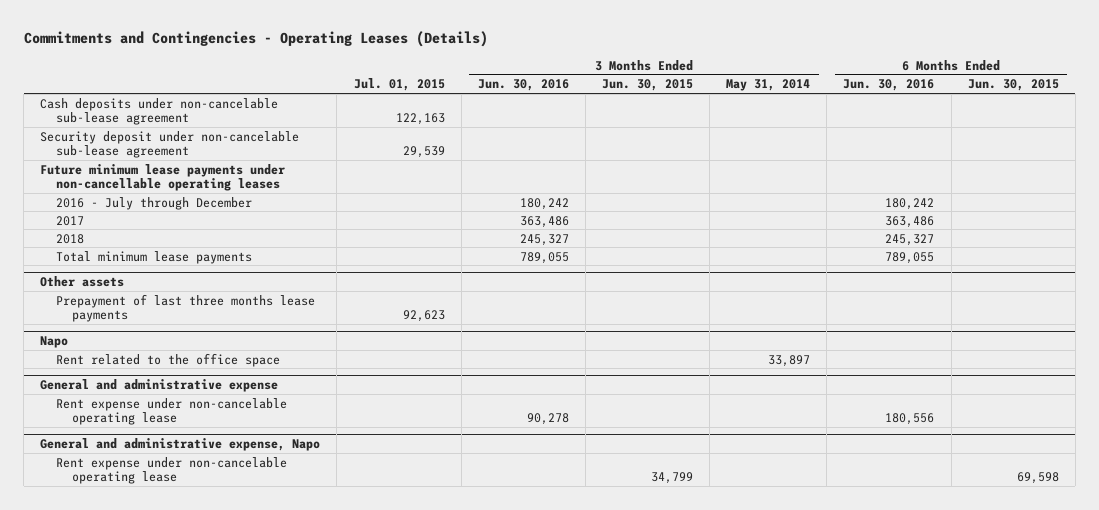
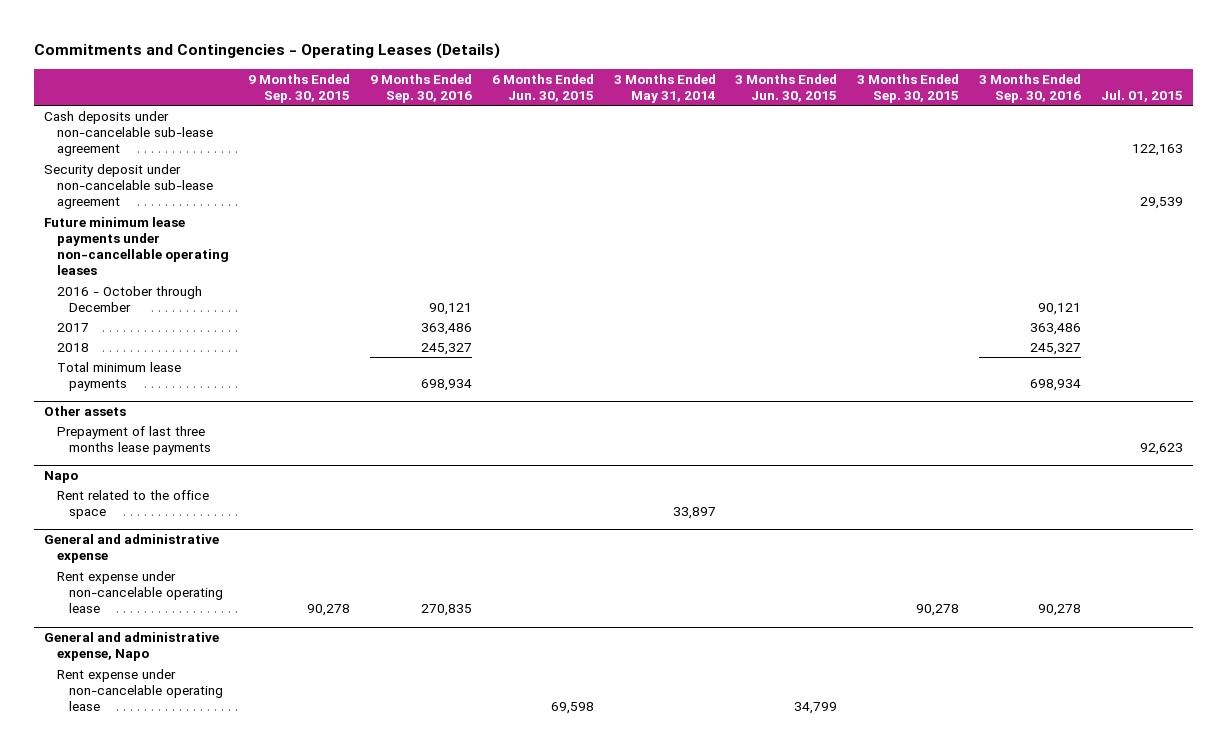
[477,79,569,92] Jun. 30, 2016 -> none
[843,79,935,92] Jun. 30, 2016 -> none
none -> [248,73,351,103] 9 Months Ended Sep. 30, 2015
none -> [370,73,473,103] 9 Months Ended Sep. 30, 2016
none -> [857,73,960,103] 3 Months Ended Sep. 30, 2015
none -> [978,73,1081,103] 3 Months Ended Sep. 30, 2016
[55,196,252,210] 2016 - July through December -> [56,285,202,313] 2016 - October through December

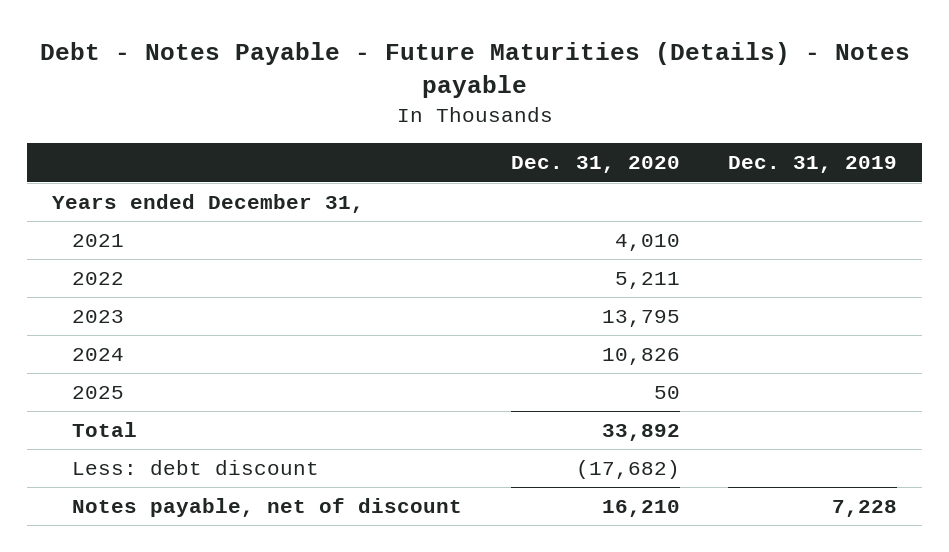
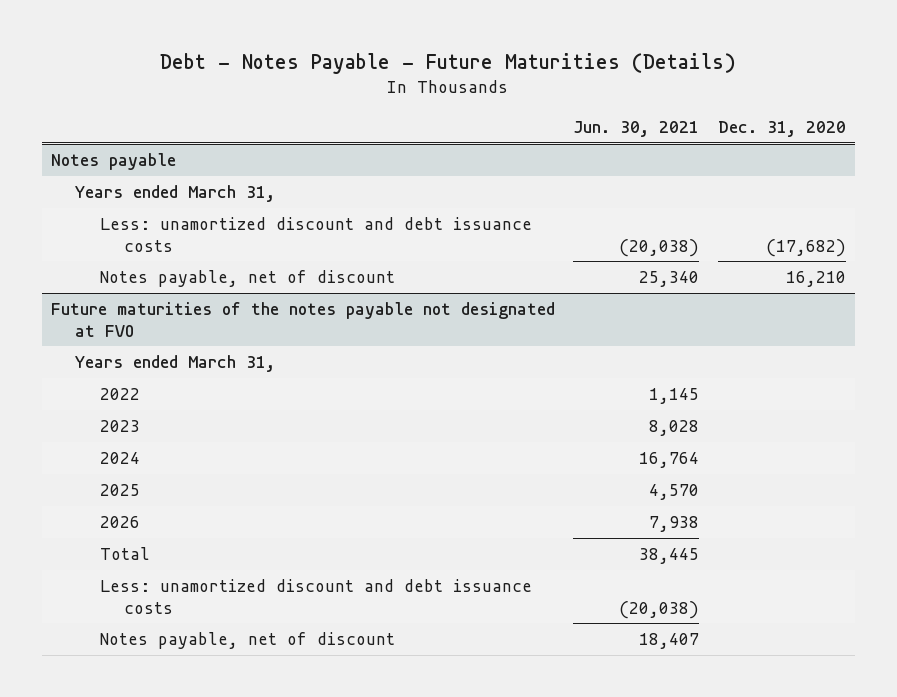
[39,42,910,99] Debt - Notes Payable - Future Maturities (Details) - Notes payable -> [160,53,737,75] Debt - Notes Payable - Future Maturities (Details)
[728,156,898,174] Dec. 31, 2019 -> none
none -> [573,121,700,138] Jun. 30, 2021
[71,234,124,248] 2021 -> none
[71,272,124,286] 2022 -> none
[71,310,124,324] 2023 -> none
[71,348,124,362] 2024 -> none
[71,386,124,400] 2025 -> none
[71,422,137,438] Total -> none
none -> [51,152,177,170] Notes payable
[51,194,364,214] Years ended December 31, -> [75,184,276,202] Years ended March 31,
[71,460,319,476] Less: debt discount -> [99,216,532,252] Less: unamortized discount and debt issuance costs
none -> [51,301,556,337] Future maturities of the notes payable not designated at FVO
none -> [75,354,276,372] Years ended March 31,
none -> [99,387,140,400] 2022
none -> [99,419,140,432] 2023
none -> [99,451,140,464] 2024
none -> [99,483,140,496] 2025
none -> [99,515,140,528] 2026
none -> [99,546,150,560] Total
none -> [99,578,532,614] Less: unamortized discount and debt issuance costs
none -> [99,631,395,649] Notes payable, net of discount

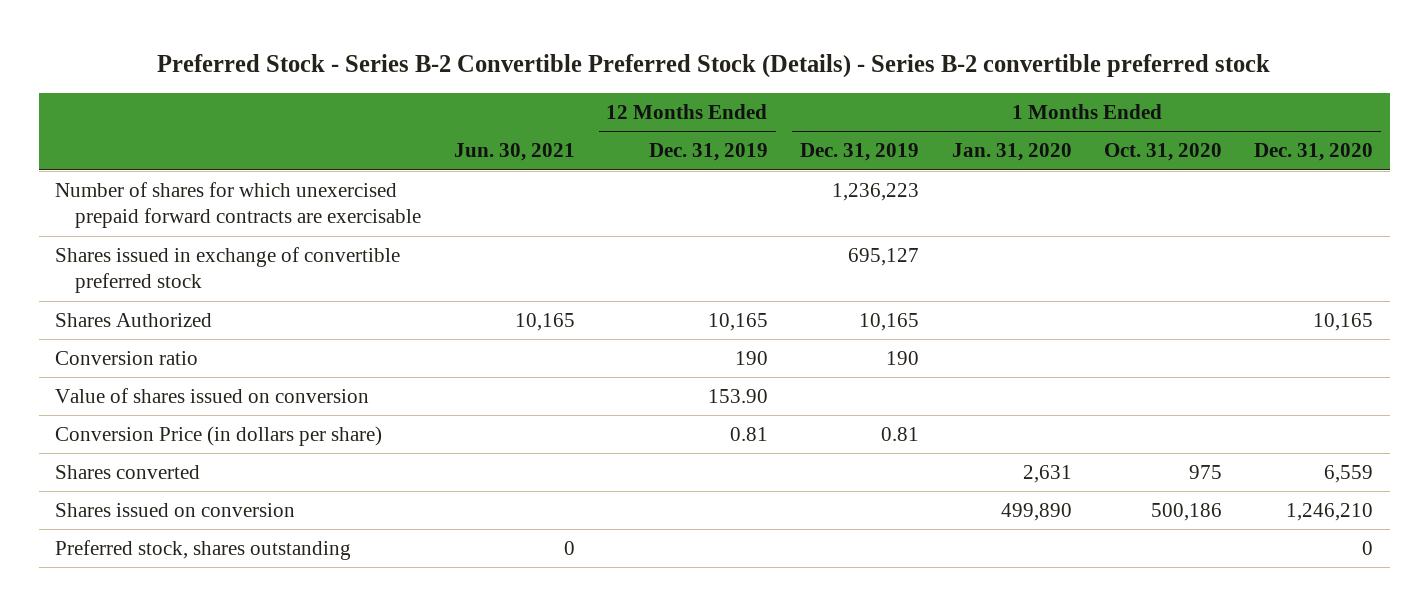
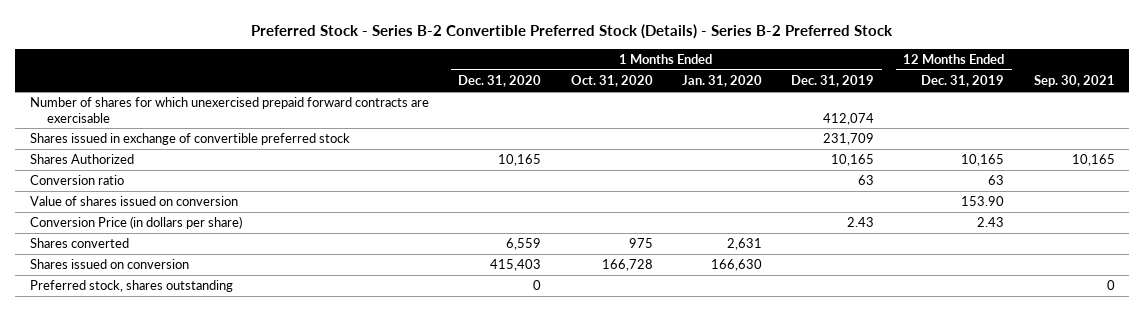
[157,53,1271,78] Preferred Stock - Series B-2 Convertible Preferred Stock (Details) - Series B-2 convertible preferred stock -> [251,23,894,39] Preferred Stock - Series B-2 Convertible Preferred Stock (Details) - Series B-2 Preferred Stock
[453,143,575,162] Jun. 30, 2021 -> none
none -> [1033,75,1115,88] Sep. 30, 2021
[832,183,920,202] 1,236,223 -> [823,112,875,125] 412,074
[848,248,920,267] 695,127 -> [823,133,875,146] 231,709
[734,351,768,366] 190 -> [988,175,1005,186] 63
[886,351,920,366] 190 -> [858,175,875,186] 63
[729,427,768,442] 0.81 -> [977,217,1005,228] 2.43
[881,427,920,442] 0.81 -> [847,217,875,228] 2.43
[1000,503,1072,522] 499,890 -> [710,259,762,272] 166,630
[1151,503,1223,522] 500,186 -> [601,259,653,272] 166,728
[1286,503,1374,522] 1,246,210 -> [490,259,542,272] 415,403

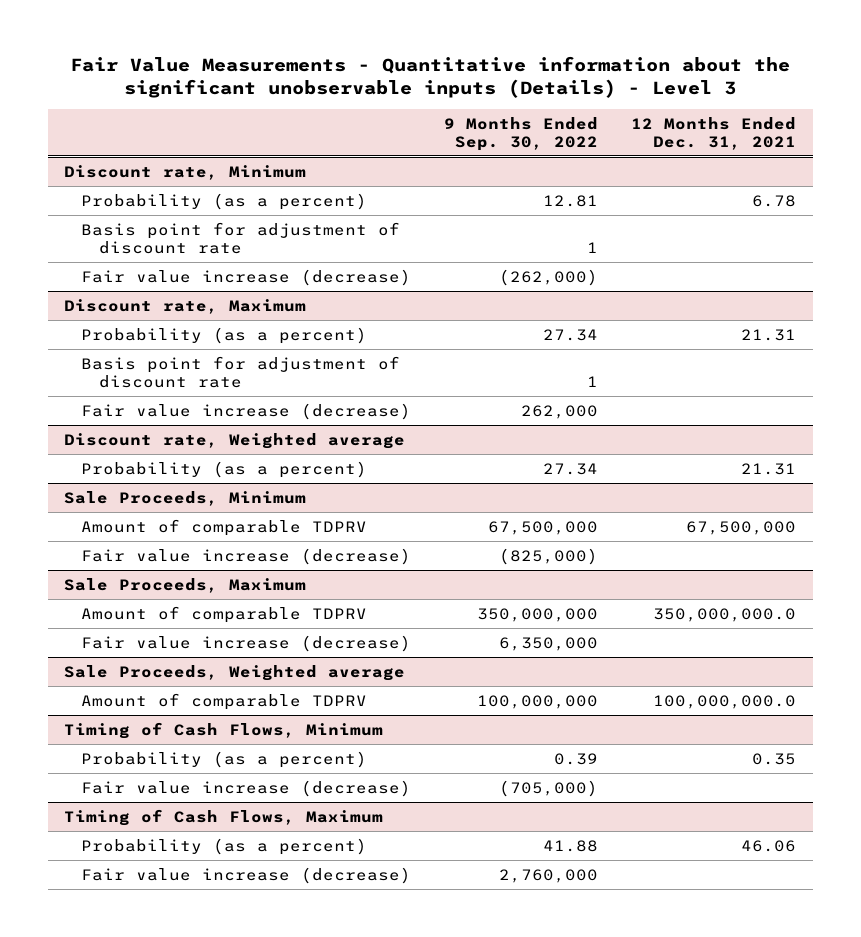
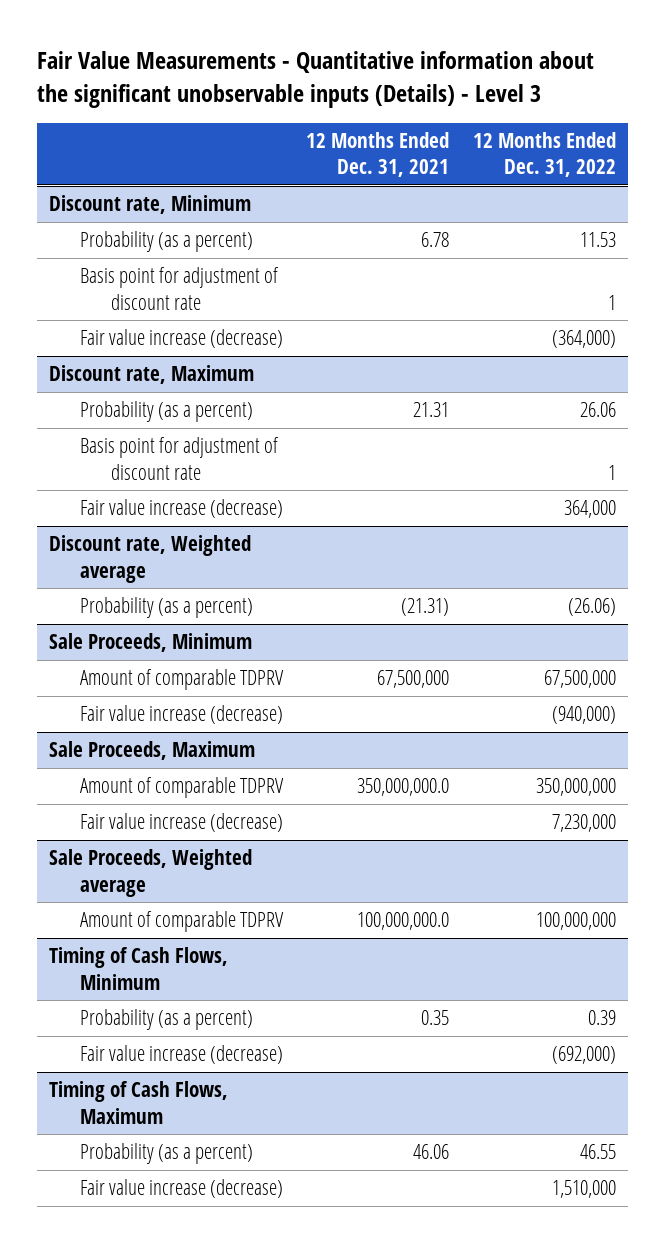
[444,116,599,151] 9 Months Ended Sep. 30, 2022 -> none
none -> [472,132,616,178] 12 Months Ended Dec. 31, 2022
[741,462,797,475] 21.31 -> [401,598,450,617] (21.31)

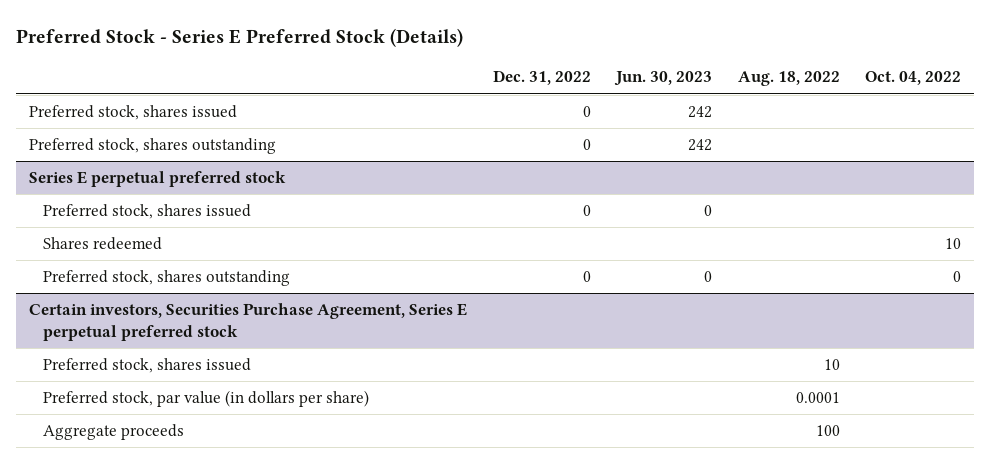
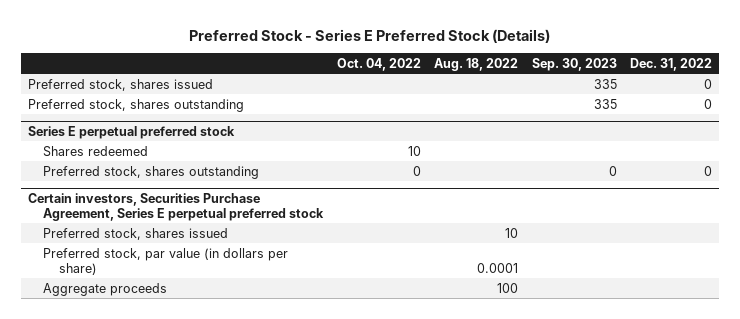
[614,71,713,87] Jun. 30, 2023 -> none
none -> [531,57,617,71] Sep. 30, 2023
[43,204,252,220] Preferred stock, shares issued -> none

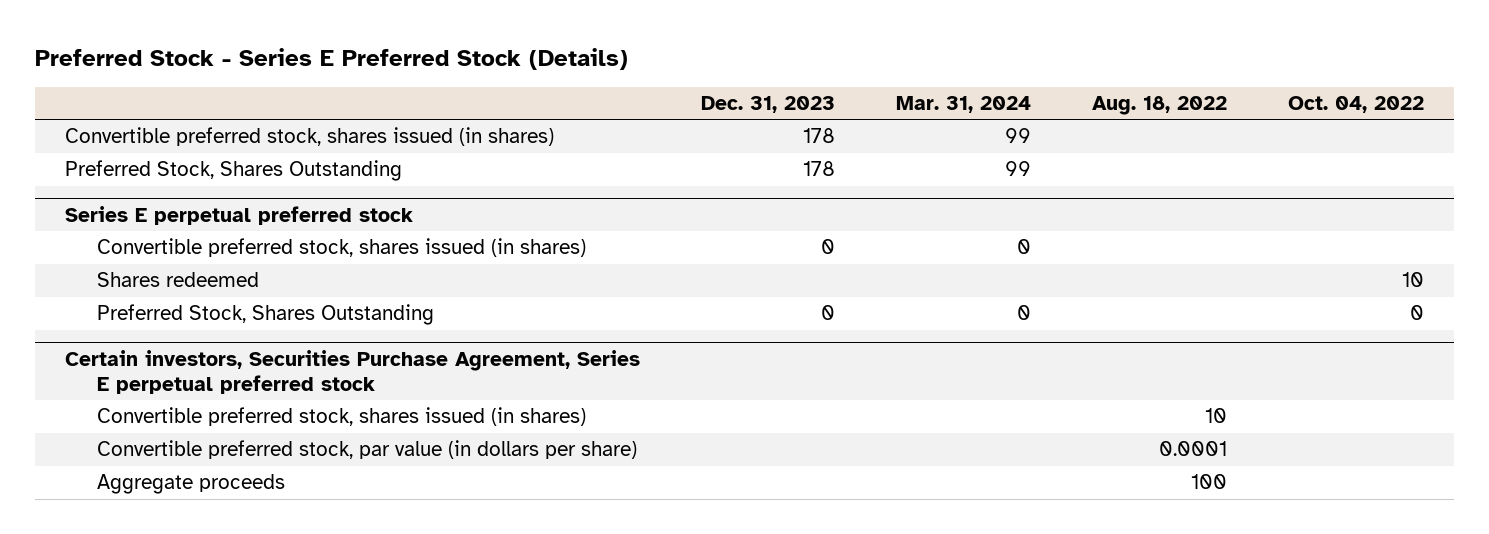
[531,57,617,71] Sep. 30, 2023 -> none
[630,57,713,71] Dec. 31, 2022 -> none
none -> [701,96,836,114] Dec. 31, 2023
none -> [895,96,1031,114] Mar. 31, 2024
[27,78,213,91] Preferred stock, shares issued -> [65,127,555,147] Convertible preferred stock, shares issued (in shares)
[27,98,244,112] Preferred stock, shares outstanding -> [65,160,403,182] Preferred Stock, Shares Outstanding
none -> [97,238,587,258] Convertible preferred stock, shares issued (in shares)
[43,165,260,179] Preferred stock, shares outstanding -> [97,304,435,326] Preferred Stock, Shares Outstanding
[43,227,229,240] Preferred stock, shares issued -> [97,407,587,427] Convertible preferred stock, shares issued (in shares)
[43,247,289,275] Preferred stock, par value (in dollars per share) -> [97,440,638,460] Convertible preferred stock, par value (in dollars per share)

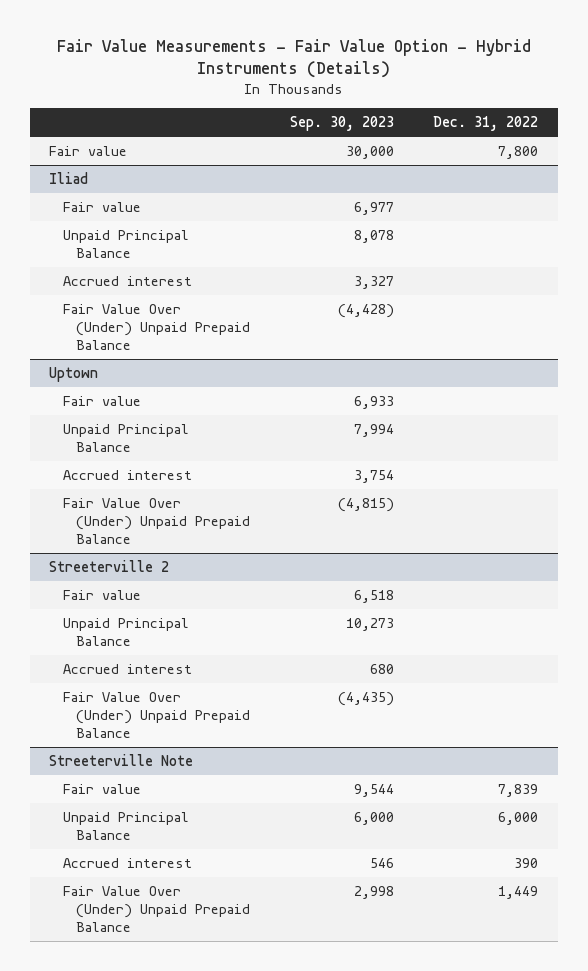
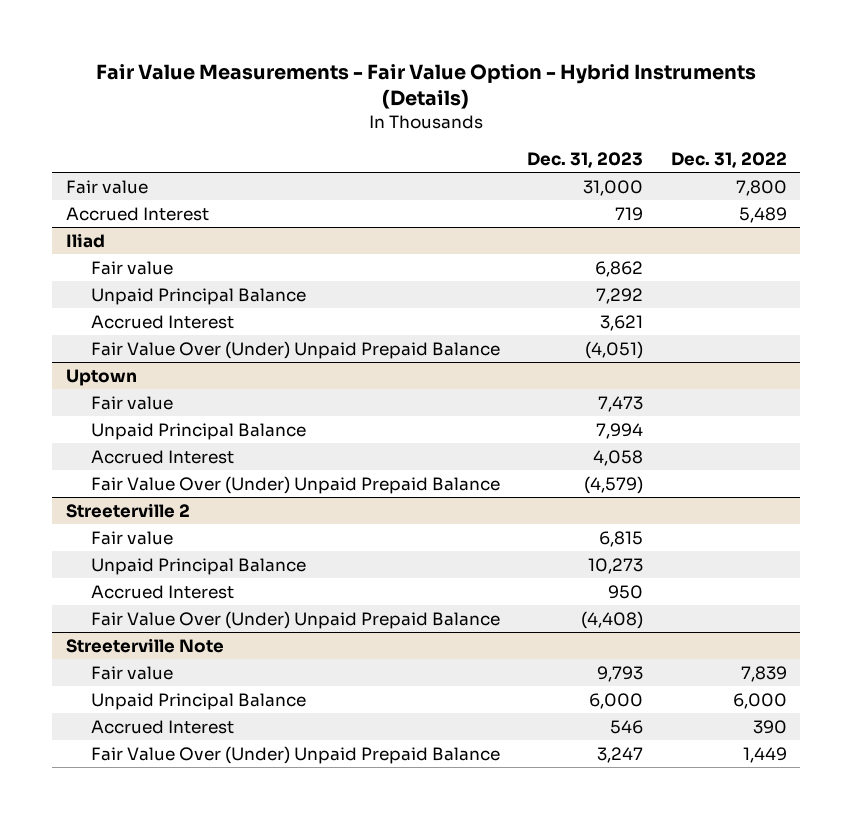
[289,116,394,132] Sep. 30, 2023 -> none
none -> [527,152,644,169] Dec. 31, 2023
none -> [65,206,209,221] Accrued Interest
[62,276,192,287] Accrued interest -> [91,314,235,329] Accrued Interest
[62,470,192,481] Accrued interest -> [91,449,235,464] Accrued Interest
[62,664,192,675] Accrued interest -> [91,584,235,599] Accrued Interest
[62,858,192,869] Accrued interest -> [91,719,235,734] Accrued Interest

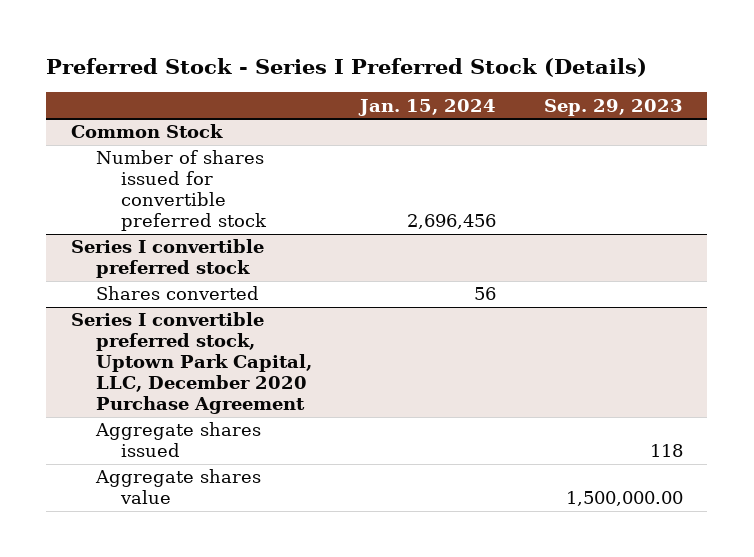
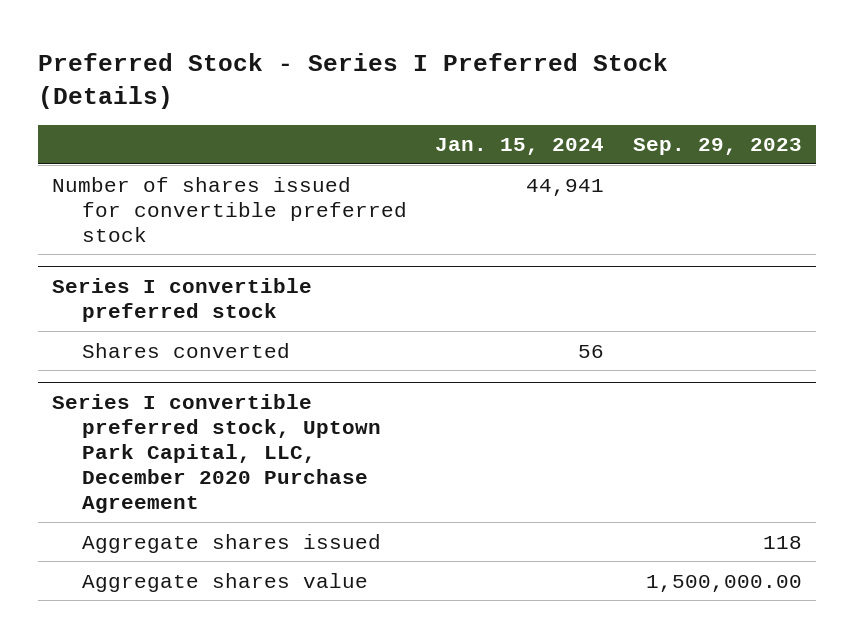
[70,124,223,139] Common Stock -> none
[95,150,267,232] Number of shares issued for convertible preferred stock -> none
none -> [52,176,407,242] Number of shares issued for convertible preferred stock

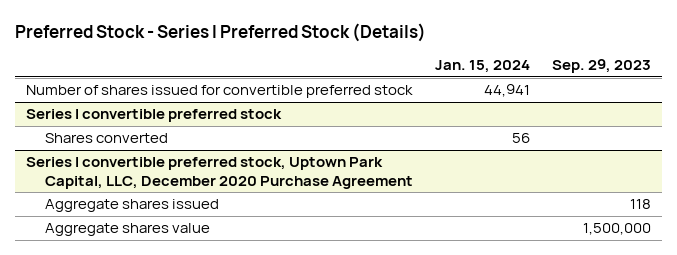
[645,574,802,592] 1,500,000.00 -> [582,223,651,236] 1,500,000

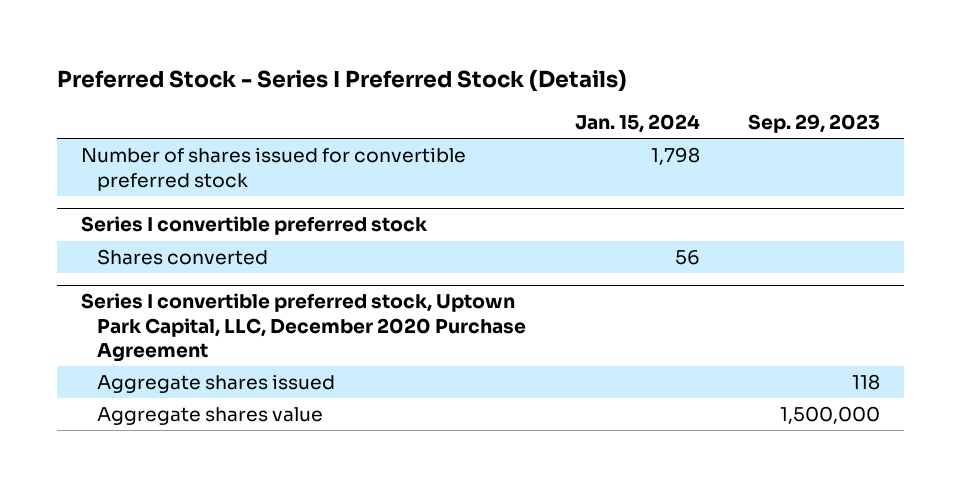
[484,84,531,98] 44,941 -> [650,147,700,166] 1,798

